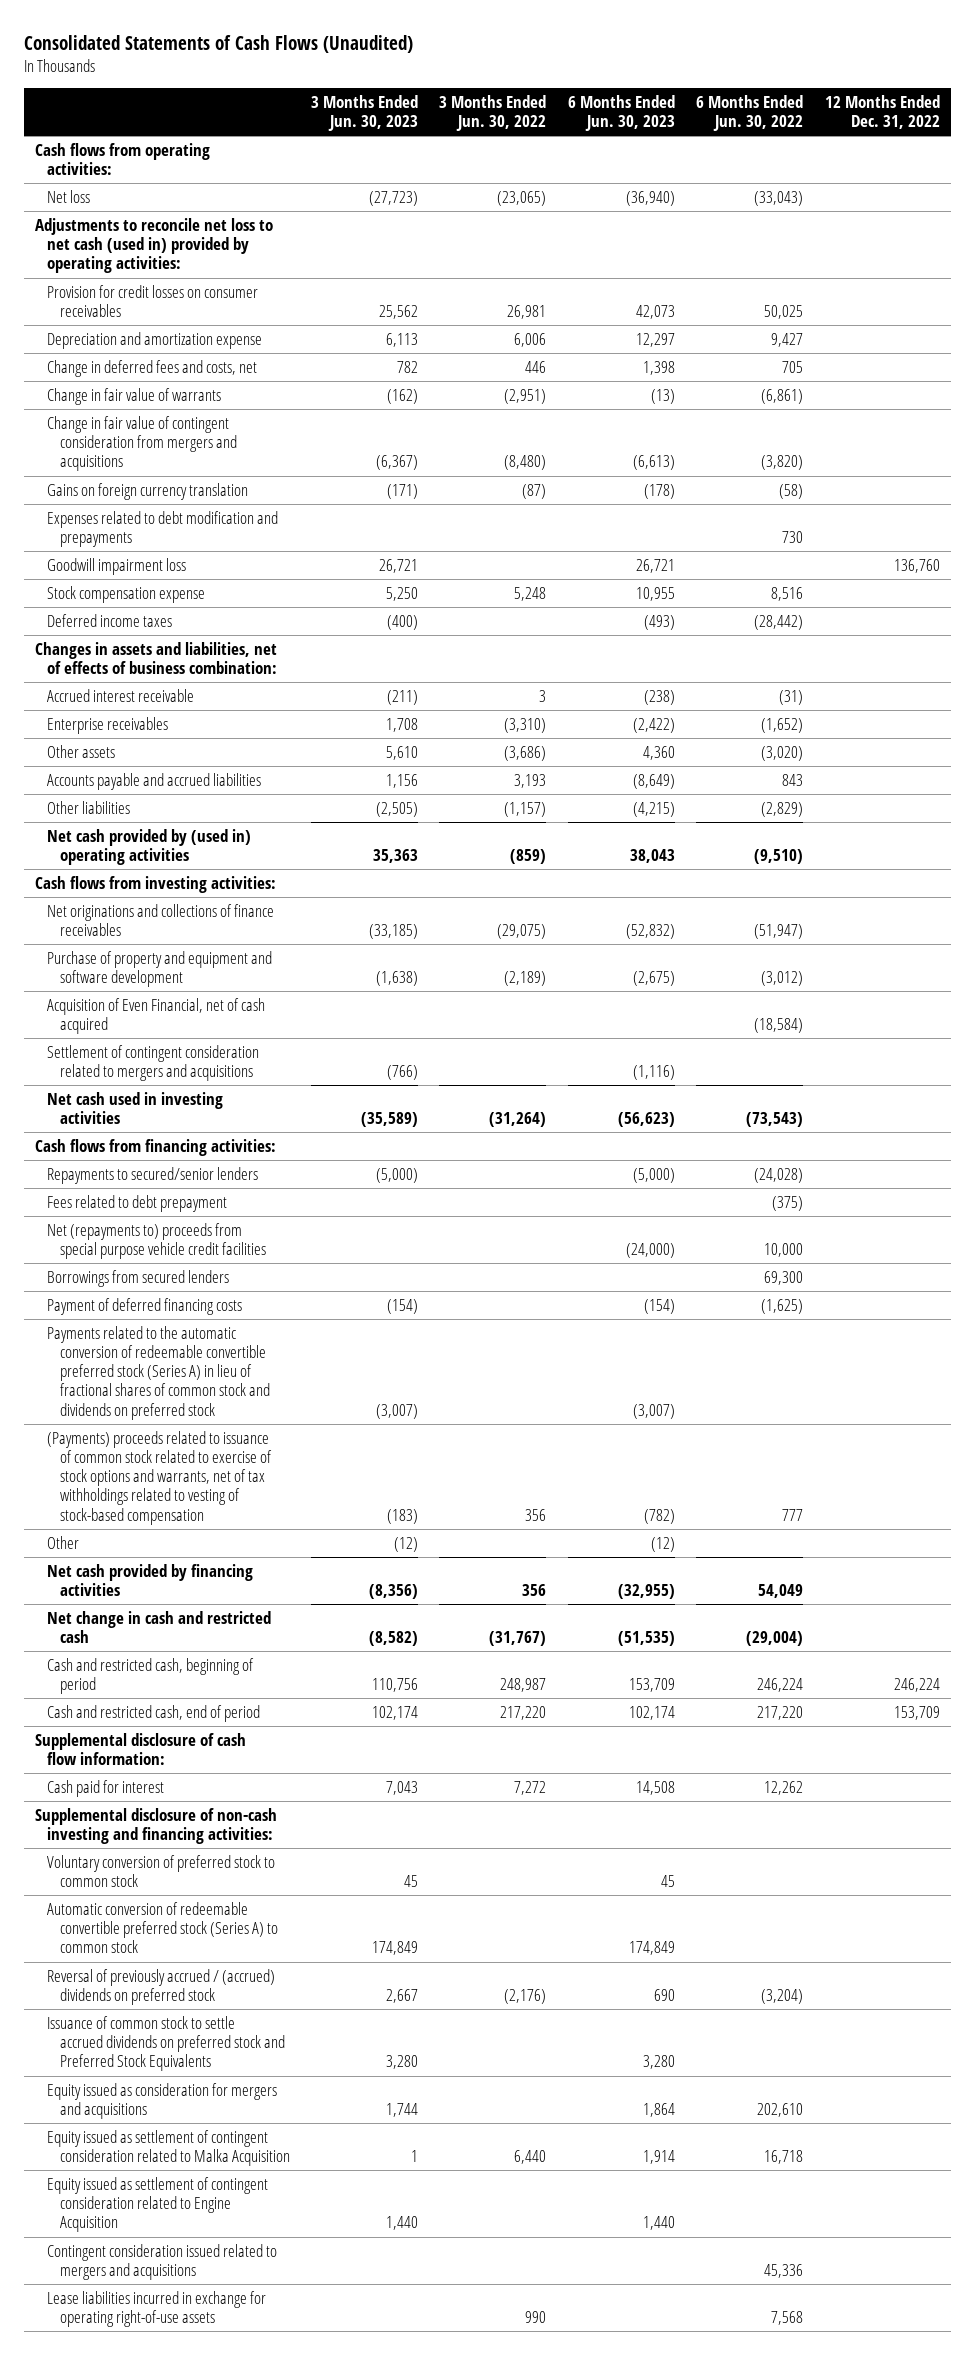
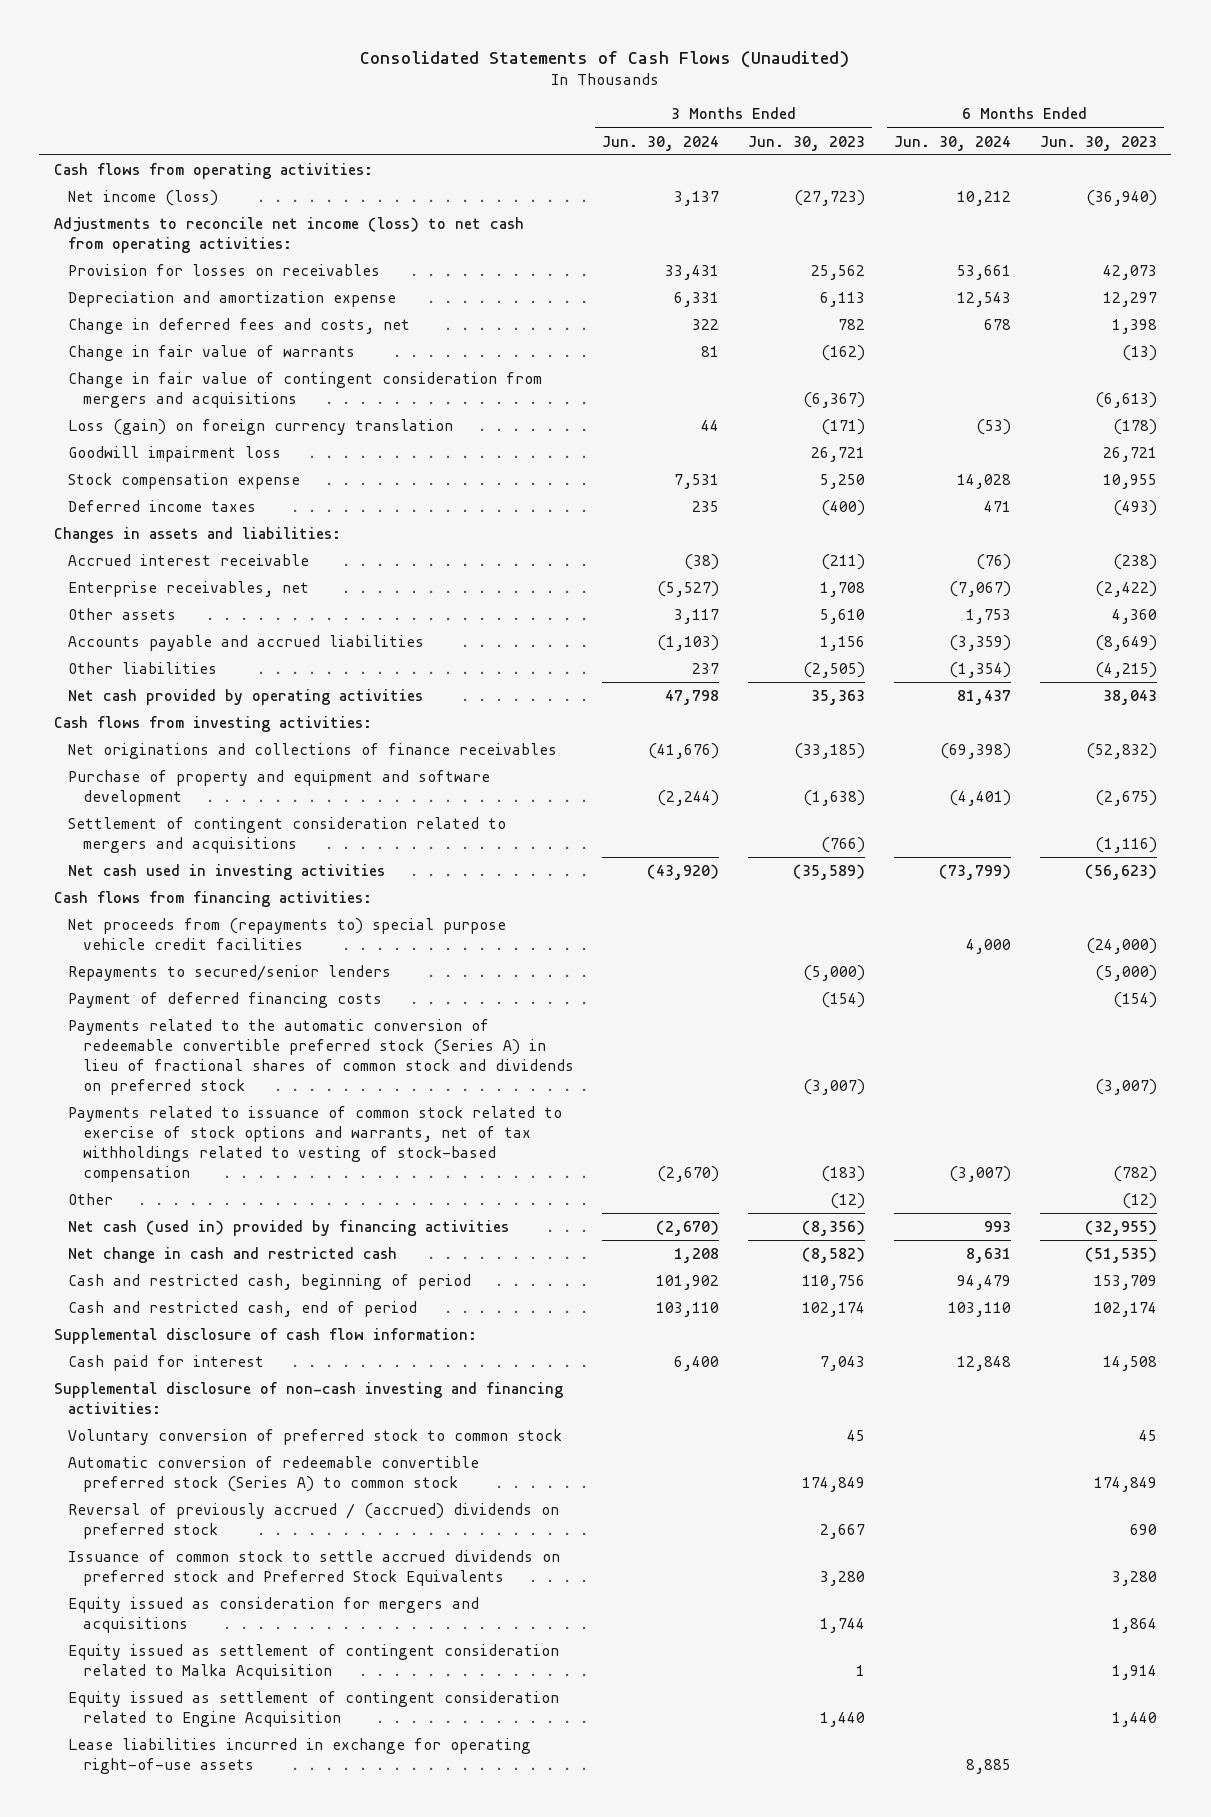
[439,94,547,131] 3 Months Ended Jun. 30, 2022 -> none
[696,94,804,131] 6 Months Ended Jun. 30, 2022 -> none
[824,94,940,129] 12 Months Ended Dec. 31, 2022 -> none
none -> [602,135,720,151] Jun. 30, 2024
none -> [893,135,1011,151] Jun. 30, 2024
[47,189,91,203] Net loss -> [68,190,219,207] Net income (loss)
[34,217,273,274] Adjustments to reconcile net loss to net cash (used in) provided by operating activities: -> [53,217,524,253] Adjustments to reconcile net income (loss) to net cash from operating activities:
[47,284,259,318] Provision for credit losses on consumer receivables -> [68,264,381,277] Provision for losses on receivables
[47,510,279,548] Expenses related to debt modification and prepayments -> none
[47,482,249,500] Gains on foreign currency translation -> [68,419,454,436] Loss (gain) on foreign currency translation
[34,641,278,675] Changes in assets and liabilities, net of effects of business combination: -> [53,527,341,544] Changes in assets and liabilities:
[47,716,169,734] Enterprise receivables -> [68,581,310,598] Enterprise receivables, net
[47,828,252,866] Net cash provided by (used in) operating activities -> [68,689,424,706] Net cash provided by operating activities
[47,997,266,1035] Acquisition of Even Financial, net of cash acquired -> none
none -> [68,918,507,950] Net proceeds from (repayments to) special purpose vehicle credit facilities
[47,1194,228,1212] Fees related to debt prepayment -> none
[47,1222,266,1260] Net (repayments to) proceeds from special purpose vehicle credit facilities -> none
[47,1269,230,1287] Borrowings from secured lenders -> none
[47,1430,272,1525] (Payments) proceeds related to issuance of common stock related to exercise of stock options and warrants, net of tax withholdings related to vesting of stock-based compensation -> [68,1106,563,1182] Payments related to issuance of common stock related to exercise of stock options and warrants, net of tax withholdings related to vesting of stock-based compensation
[47,1563,254,1597] Net cash provided by financing activities -> [68,1220,510,1237] Net cash (used in) provided by financing activities
[47,2243,278,2281] Contingent consideration issued related to mergers and acquisitions -> none

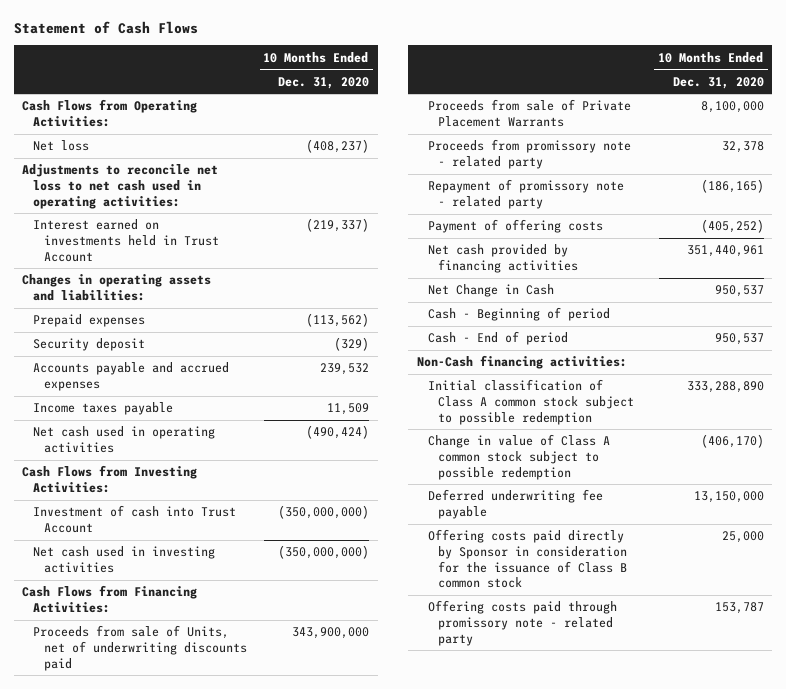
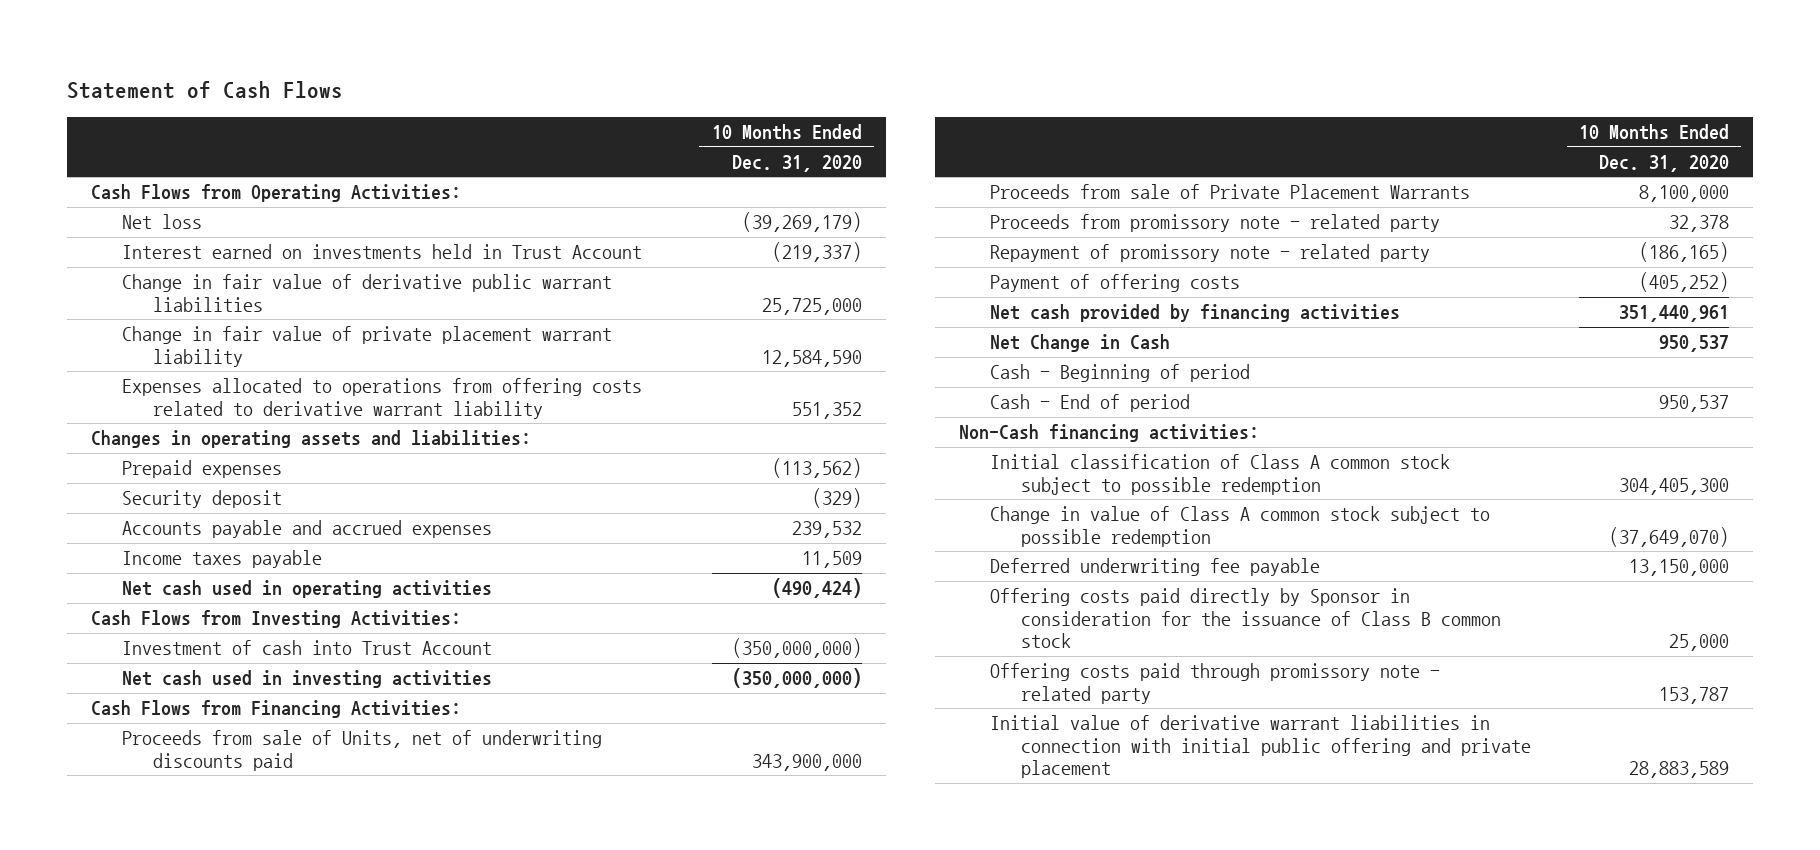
[22,164,219,209] Adjustments to reconcile net loss to net cash used in operating activities: -> none
[305,139,369,154] (408,237) -> [741,212,862,233] (39,269,179)
none -> [122,274,613,312] Change in fair value of derivative public warrant liabilities
none -> [122,326,613,367] Change in fair value of private placement warrant liability
none -> [122,378,643,419] Expenses allocated to operations from offering costs related to derivative warrant liability
[686,381,764,394] 333,288,890 -> [1619,477,1730,495] 304,405,300
[700,434,764,449] (406,170) -> [1609,526,1730,547] (37,649,070)
none -> [989,715,1531,779] Initial value of derivative warrant liabilities in connection with initial public offering and private placement

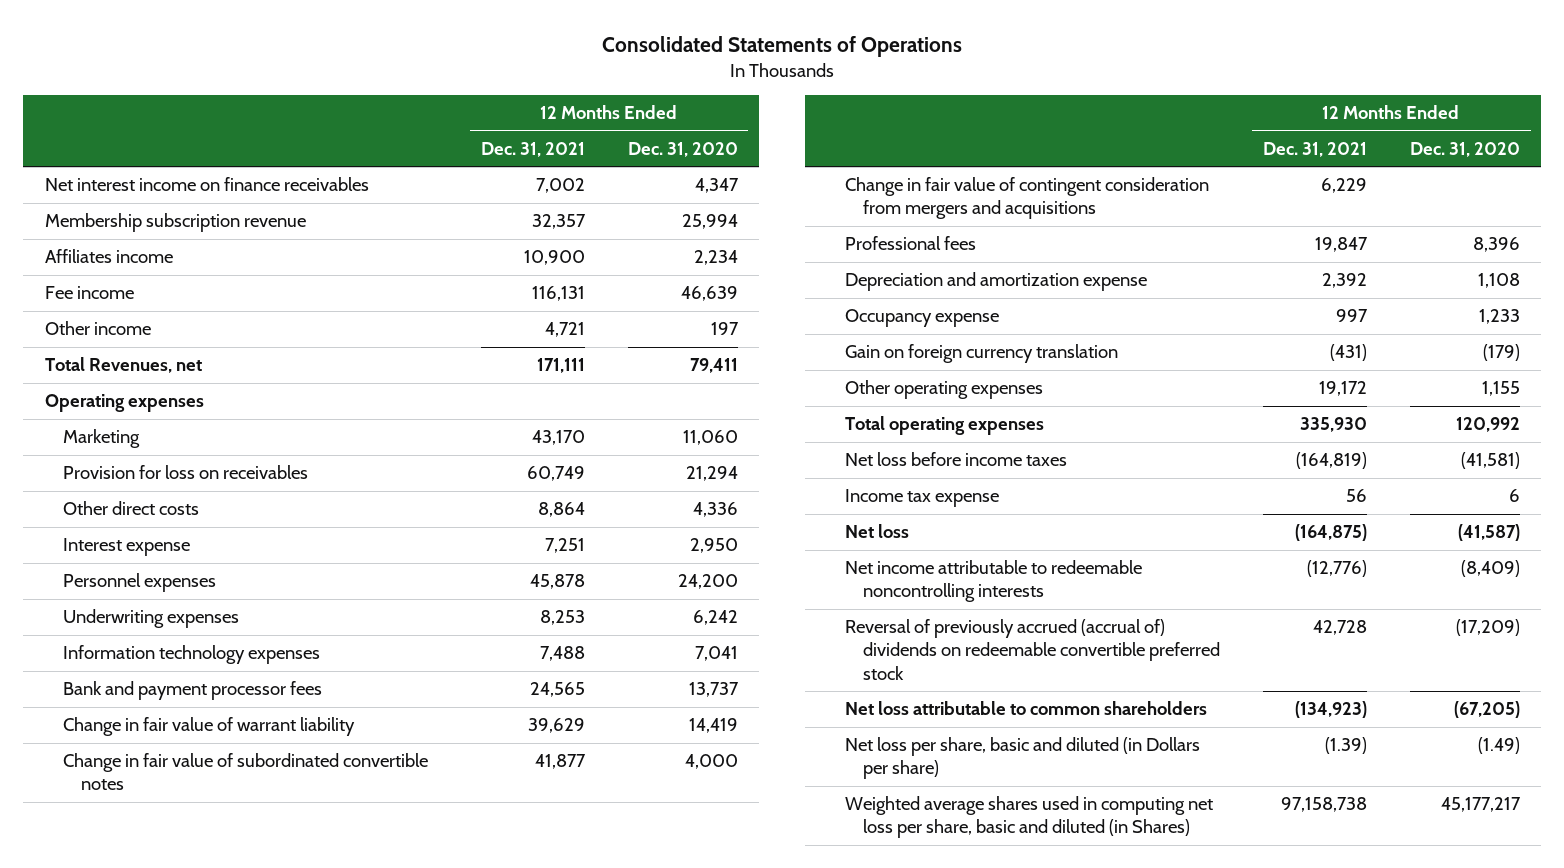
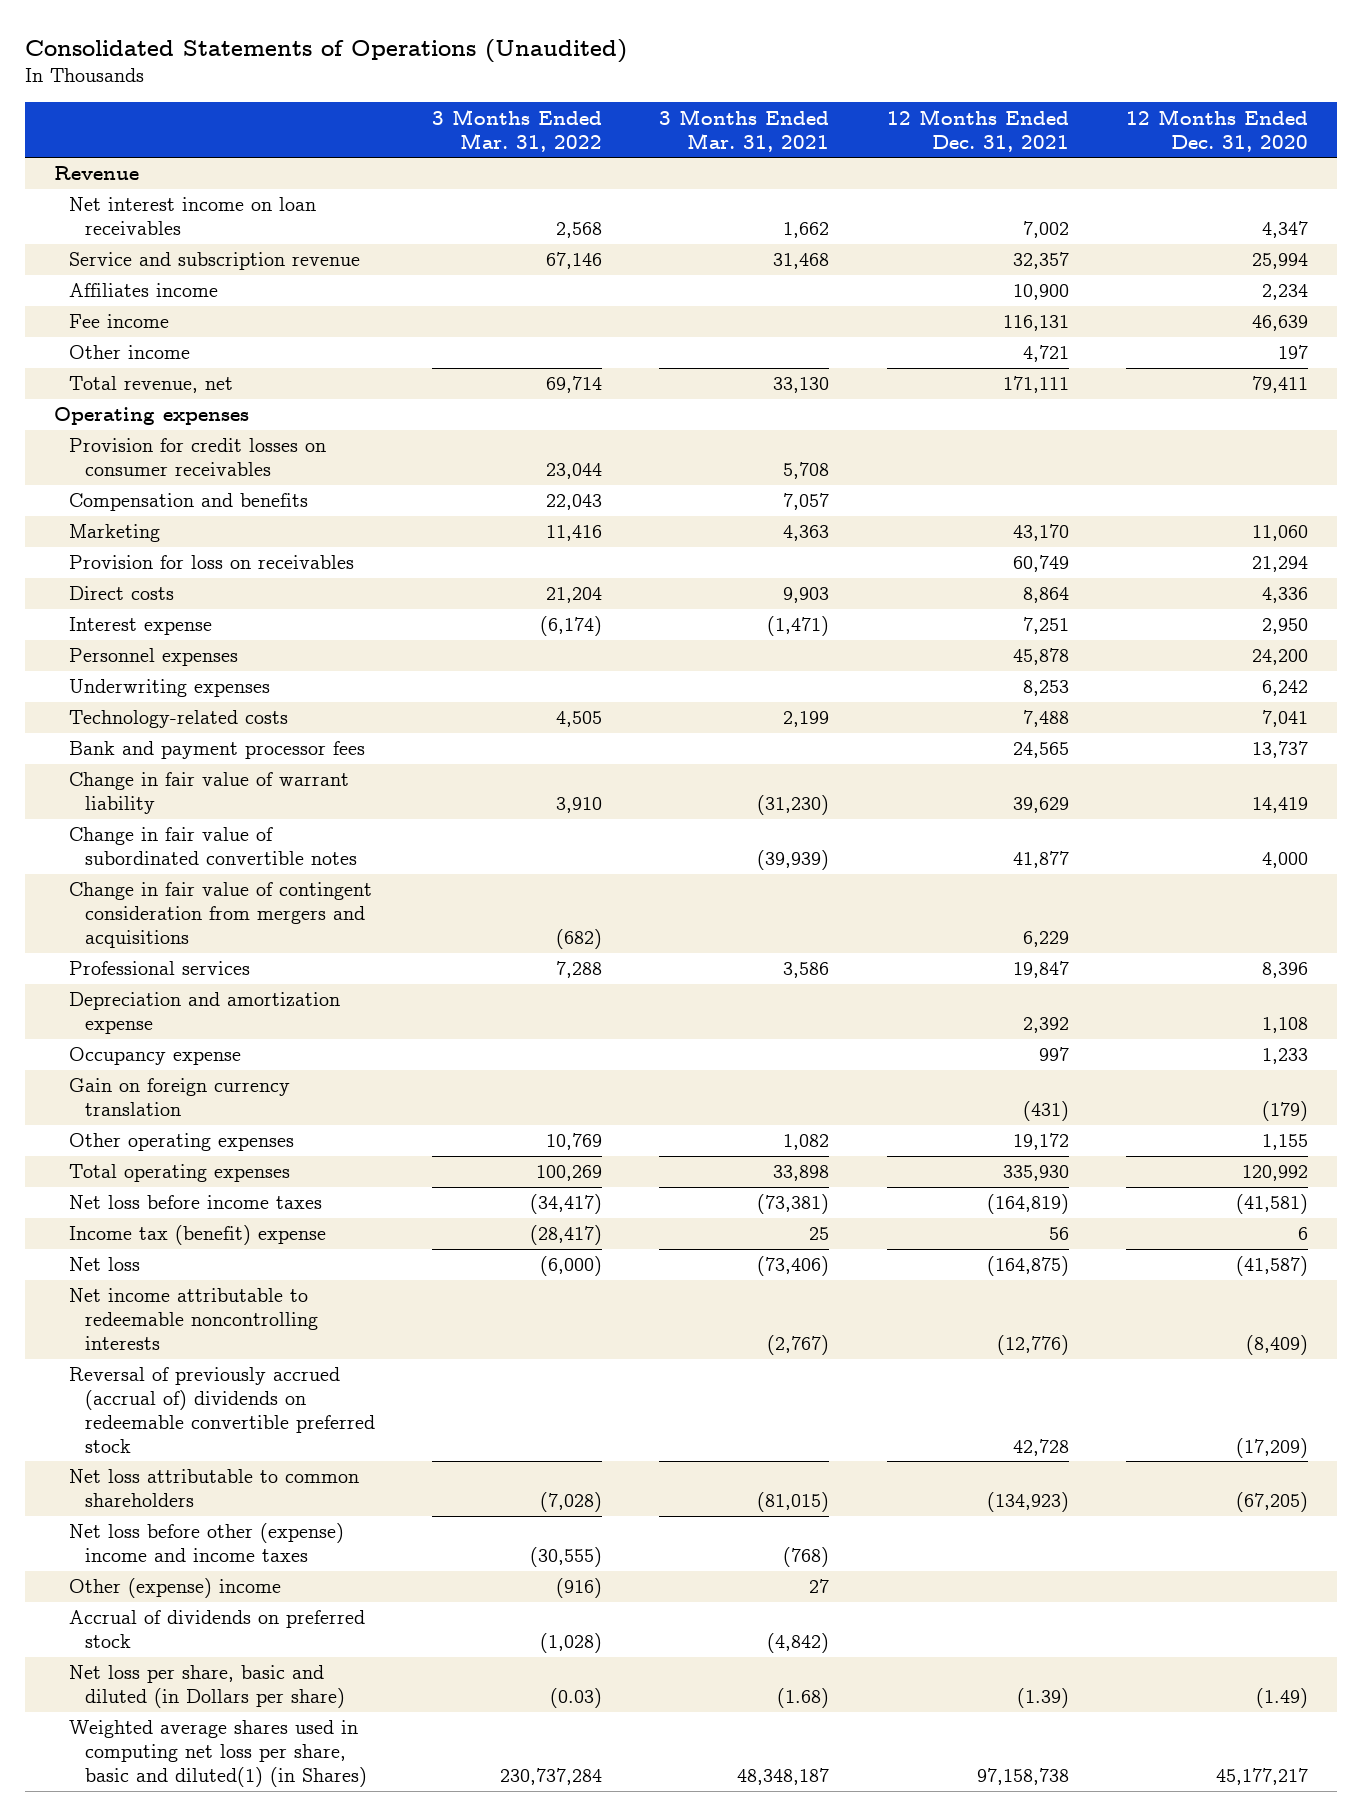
[602,35,963,57] Consolidated Statements of Operations -> [24,38,627,63] Consolidated Statements of Operations (Unaudited)
none -> [431,108,602,152] 3 Months Ended Mar. 31, 2022
none -> [659,108,830,152] 3 Months Ended Mar. 31, 2021
none -> [53,166,139,181] Revenue
[44,177,369,192] Net interest income on finance receivables -> [69,197,317,236] Net interest income on loan receivables
[44,213,306,233] Membership subscription revenue -> [69,252,361,271] Service and subscription revenue
[44,357,202,374] Total Revenues, net -> [69,376,234,394] Total revenue, net
none -> [69,438,327,477] Provision for credit losses on consumer receivables
none -> [69,493,309,512] Compensation and benefits
[62,501,199,516] Other direct costs -> [69,586,175,601] Direct costs
[62,645,320,665] Information technology expenses -> [69,710,289,729] Technology-related costs
[844,236,976,251] Professional fees -> [69,961,251,976] Professional services
[844,489,999,508] Income tax expense -> [69,1225,327,1246] Income tax (benefit) expense
none -> [69,1523,345,1563] Net loss before other (expense) income and income taxes
none -> [69,1578,282,1599] Other (expense) income
none -> [69,1610,366,1649] Accrual of dividends on preferred stock
[844,796,1213,839] Weighted average shares used in computing net loss per share, basic and diluted (in Shares) -> [69,1720,367,1787] Weighted average shares used in computing net loss per share, basic and diluted(1) (in Shares)

